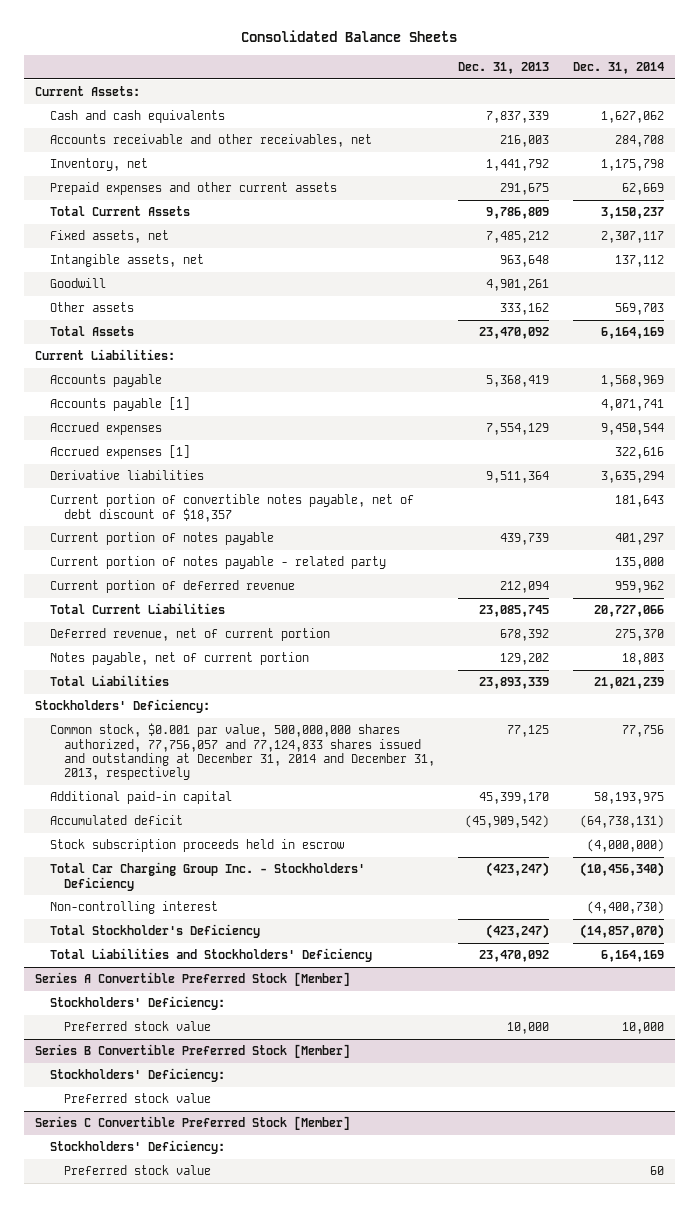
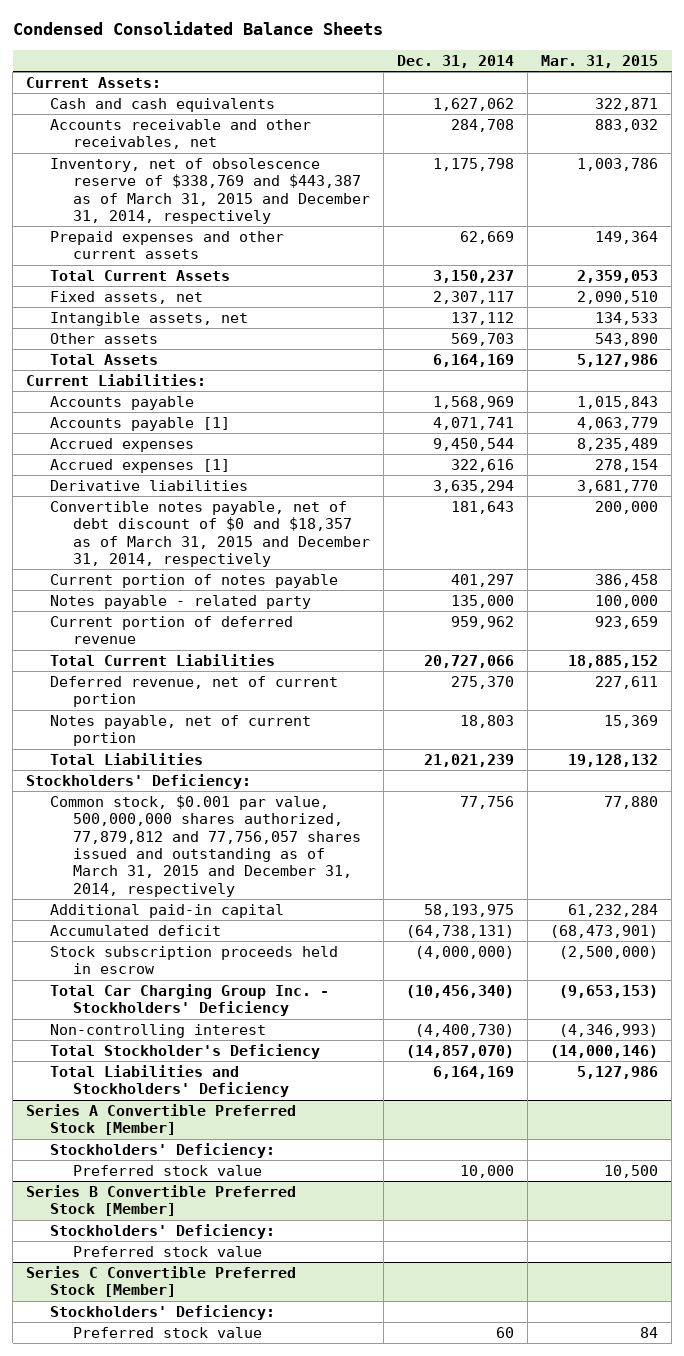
[241,30,458,43] Consolidated Balance Sheets -> [12,21,383,36] Condensed Consolidated Balance Sheets
[458,61,550,74] Dec. 31, 2013 -> none
none -> [541,54,659,68] Mar. 31, 2015
[49,158,148,172] Inventory, net -> [49,157,370,225] Inventory, net of obsolescence reserve of $338,769 and $443,387 as of March 31, 2015 and December 31, 2014, respectively
[49,278,106,289] Goodwill -> none
[49,494,414,522] Current portion of convertible notes payable, net of debt discount of $18,357 -> [49,500,370,568] Convertible notes payable, net of debt discount of $0 and $18,357 as of March 31, 2015 and December 31, 2014, respectively
[49,556,386,570] Current portion of notes payable - related party -> [49,594,311,609] Notes payable - related party
[49,723,435,781] Common stock, $0.001 par value, 500,000,000 shares authorized, 77,756,057 and 77,124,833 shares issued and outstanding at December 31, 2014 and December 31, 2013, respectively -> [49,794,361,897] Common stock, $0.001 par value, 500,000,000 shares authorized, 77,879,812 and 77,756,057 shares issued and outstanding as of March 31, 2015 and December 31, 2014, respectively

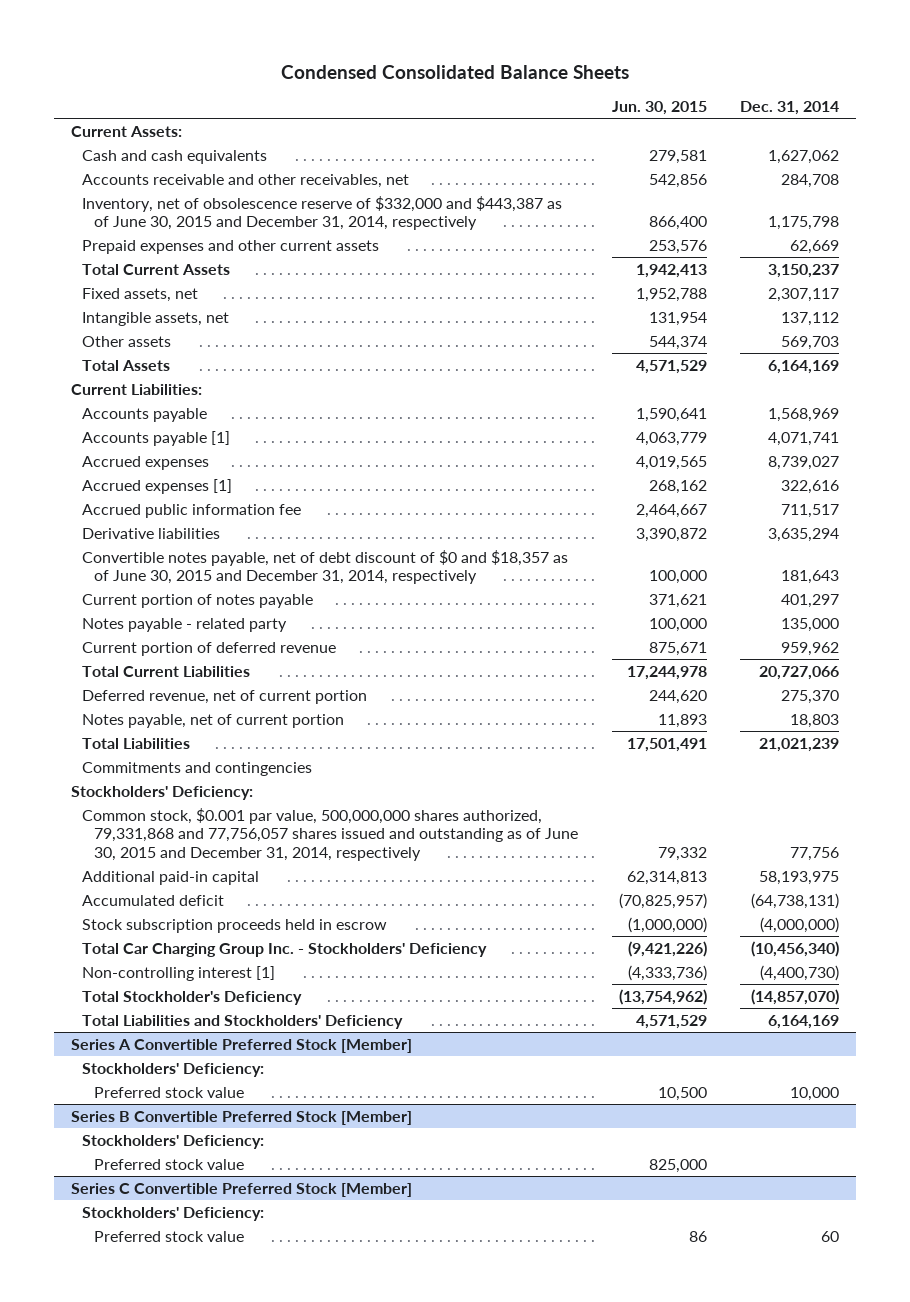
[541,54,659,68] Mar. 31, 2015 -> none
none -> [611,100,707,115] Jun. 30, 2015
[49,157,370,225] Inventory, net of obsolescence reserve of $338,769 and $443,387 as of March 31, 2015 and December 31, 2014, respectively -> [82,195,563,231] Inventory, net of obsolescence reserve of $332,000 and $443,387 as of June 30, 2015 and December 31, 2014, respectively
[432,437,514,451] 9,450,544 -> [768,455,840,470] 8,739,027
none -> [82,503,302,518] Accrued public information fee
[49,500,370,568] Convertible notes payable, net of debt discount of $0 and $18,357 as of March 31, 2015 and December 31, 2014, respectively -> [82,549,569,585] Convertible notes payable, net of debt discount of $0 and $18,357 as of June 30, 2015 and December 31, 2014, respectively
none -> [82,761,313,776] Commitments and contingencies
[49,794,361,897] Common stock, $0.001 par value, 500,000,000 shares authorized, 77,879,812 and 77,756,057 shares issued and outstanding as of March 31, 2015 and December 31, 2014, respectively -> [82,807,579,862] Common stock, $0.001 par value, 500,000,000 shares authorized, 79,331,868 and 77,756,057 shares issued and outstanding as of June 30, 2015 and December 31, 2014, respectively
[49,1023,266,1038] Non-controlling interest -> [82,965,276,981] Non-controlling interest [1]

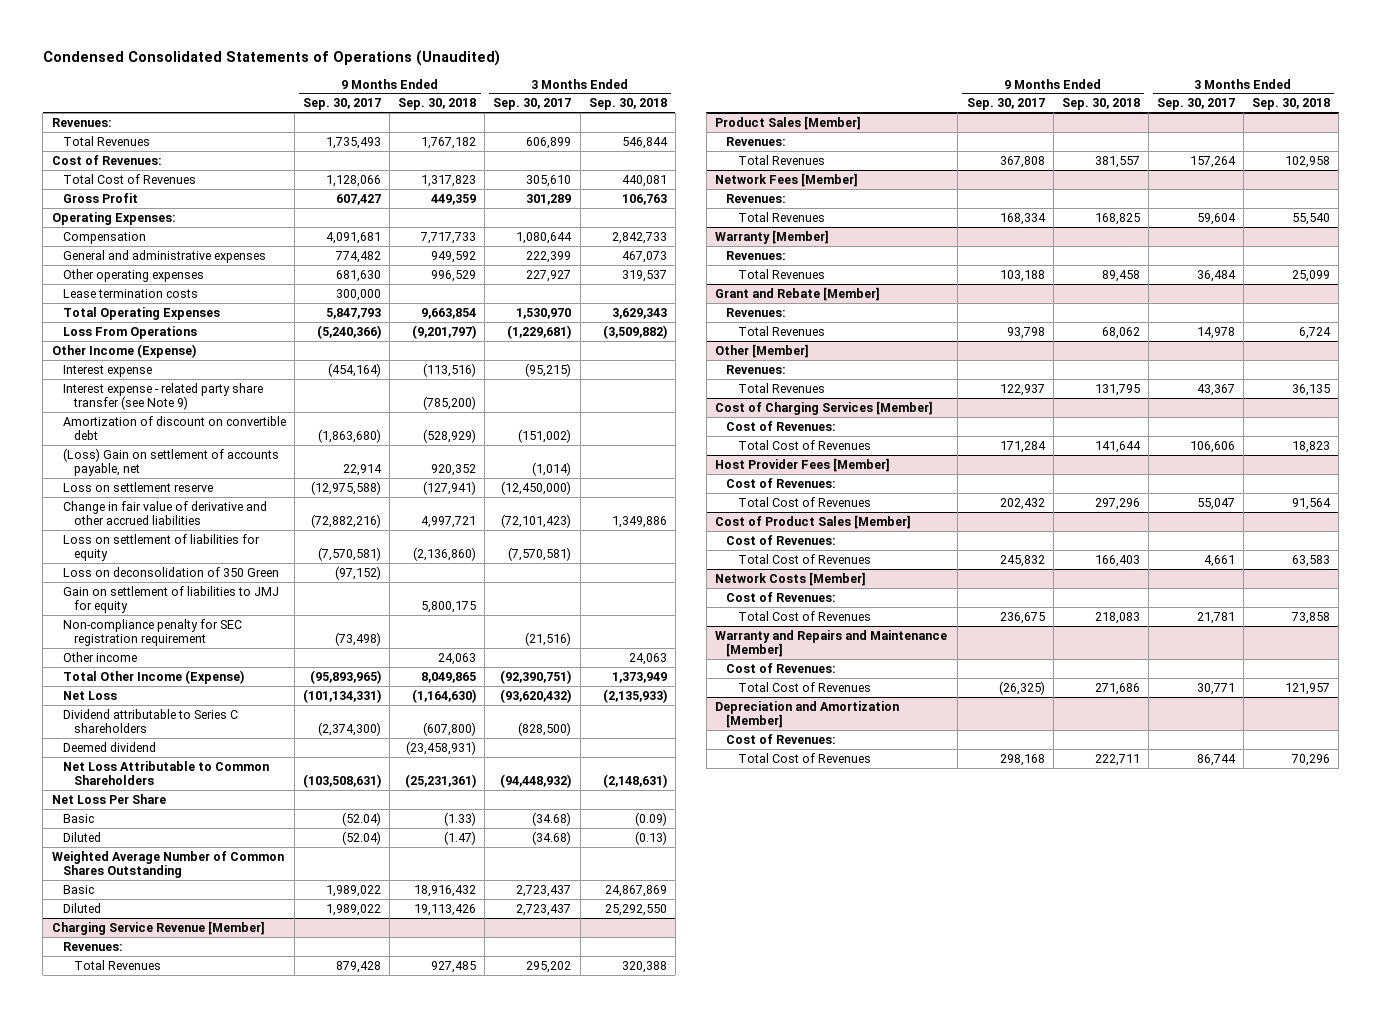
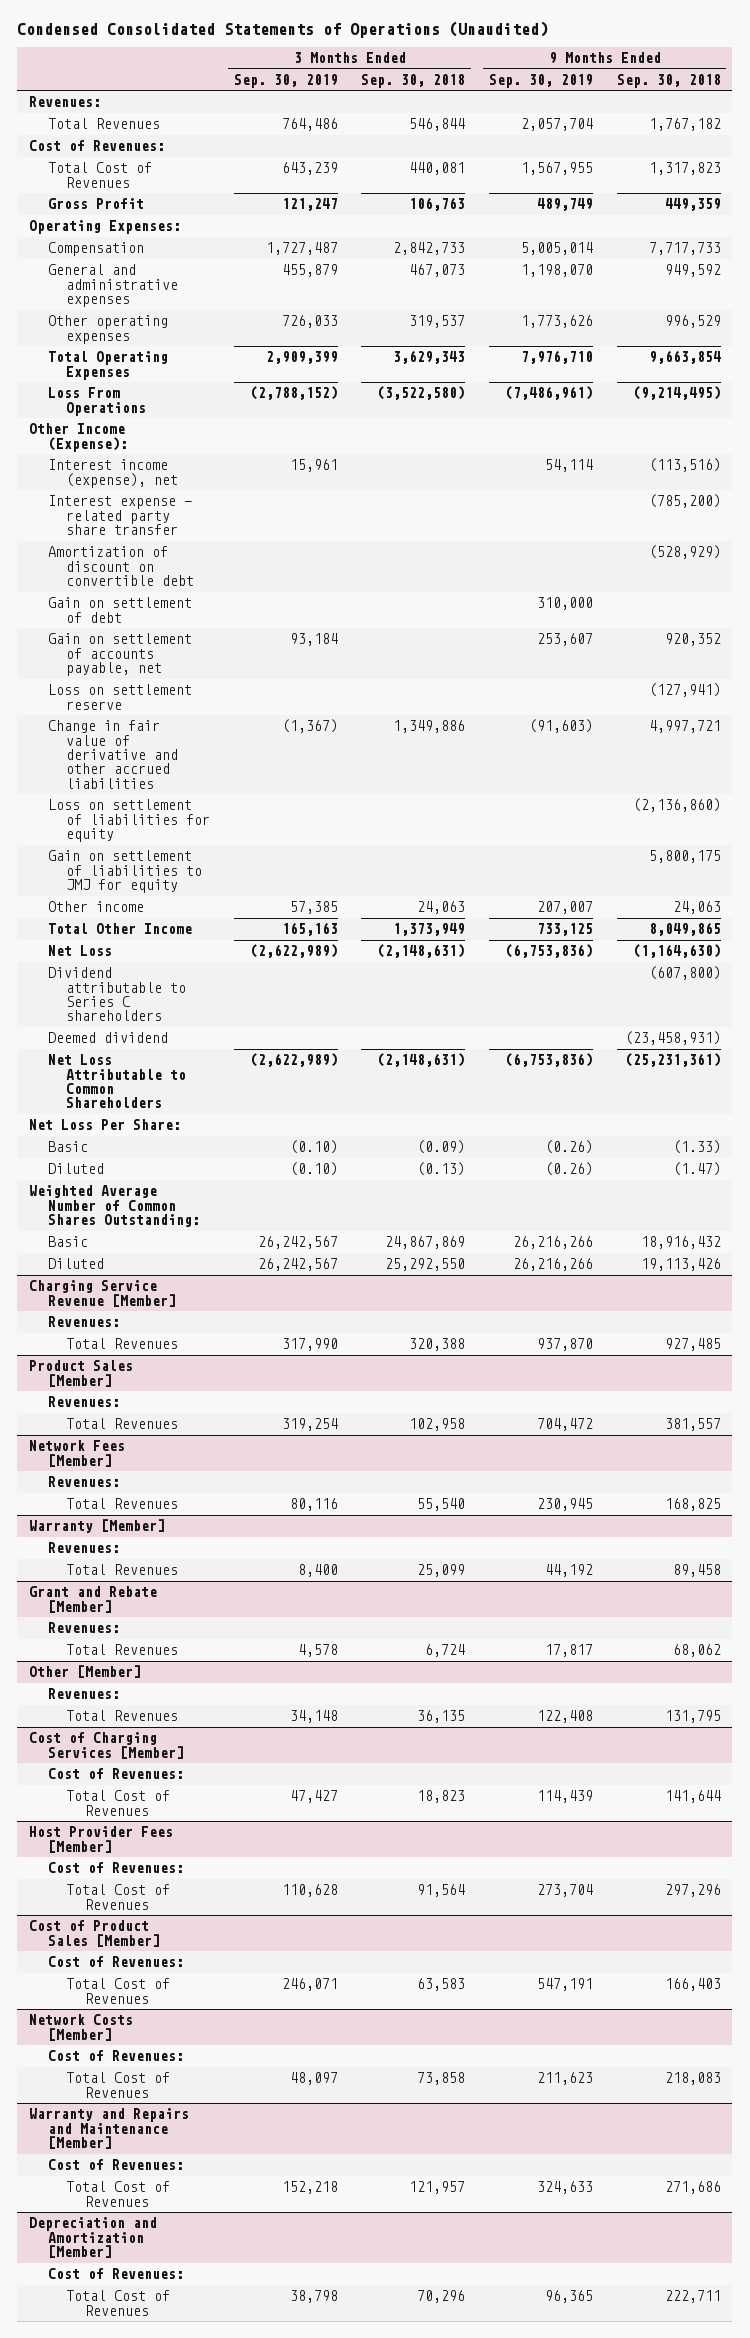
[303,98,382,111] Sep. 30, 2017 -> none
[493,98,572,111] Sep. 30, 2017 -> none
none -> [233,73,338,88] Sep. 30, 2019
none -> [488,73,593,88] Sep. 30, 2019
[62,288,198,298] Lease termination costs -> none
[412,324,477,339] (9,201,797) -> [632,386,721,401] (9,214,495)
[602,324,667,339] (3,509,882) -> [377,386,466,401] (3,522,580)
[51,343,196,358] Other Income (Expense) -> [29,423,128,452] Other Income (Expense):
[62,364,152,377] Interest expense -> [47,459,179,488] Interest income (expense), net
[62,382,263,411] Interest expense - related party share transfer (see Note 9) -> [47,495,192,536] Interest expense - related party share transfer
none -> [47,597,192,623] Gain on settlement of debt
[62,447,279,477] (Loss) Gain on settlement of accounts payable, net -> [47,633,192,677] Gain on settlement of accounts payable, net
[62,566,279,577] Loss on deconsolidation of 350 Green -> none
[62,618,242,647] Non-compliance penalty for SEC registration requirement -> none
[62,669,244,684] Total Other Income (Expense) -> [47,923,192,935] Total Other Income
[602,688,667,703] (2,135,933) -> [377,944,466,959] (2,148,631)
[51,793,166,804] Net Loss Per Share -> [29,1119,182,1131] Net Loss Per Share:
[51,850,284,879] Weighted Average Number of Common Shares Outstanding -> [29,1185,200,1228] Weighted Average Number of Common Shares Outstanding:

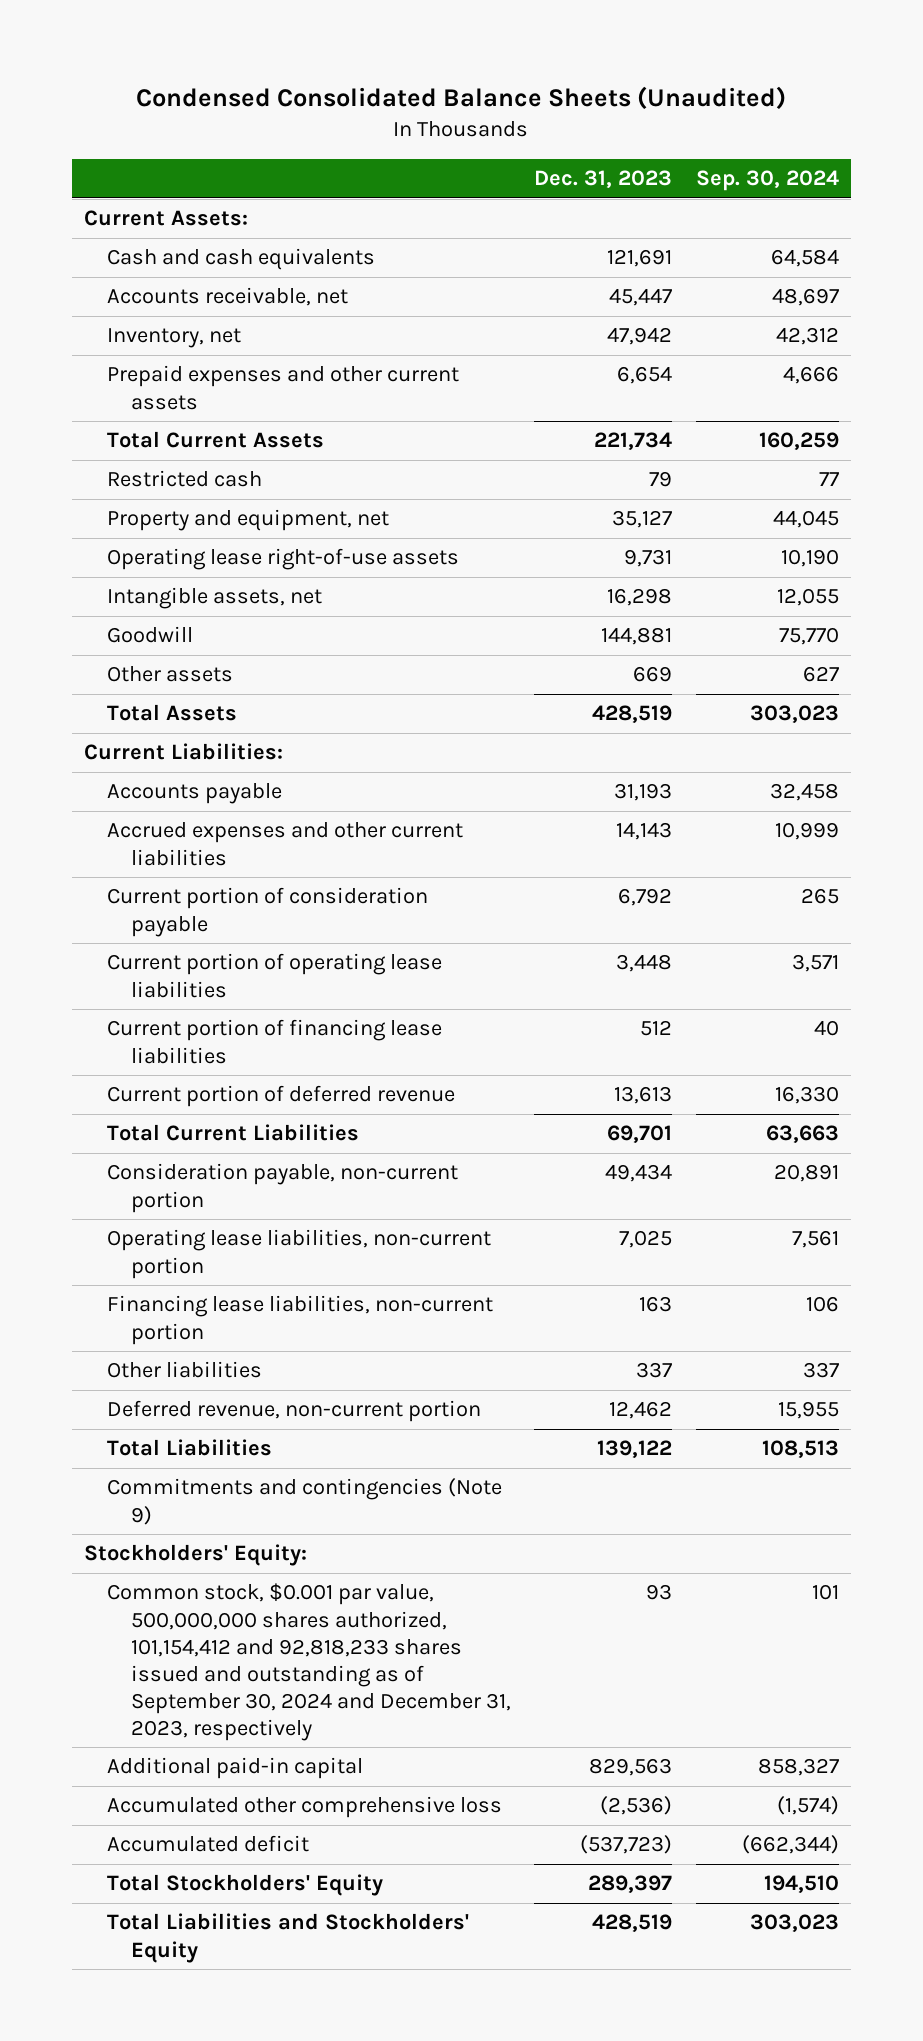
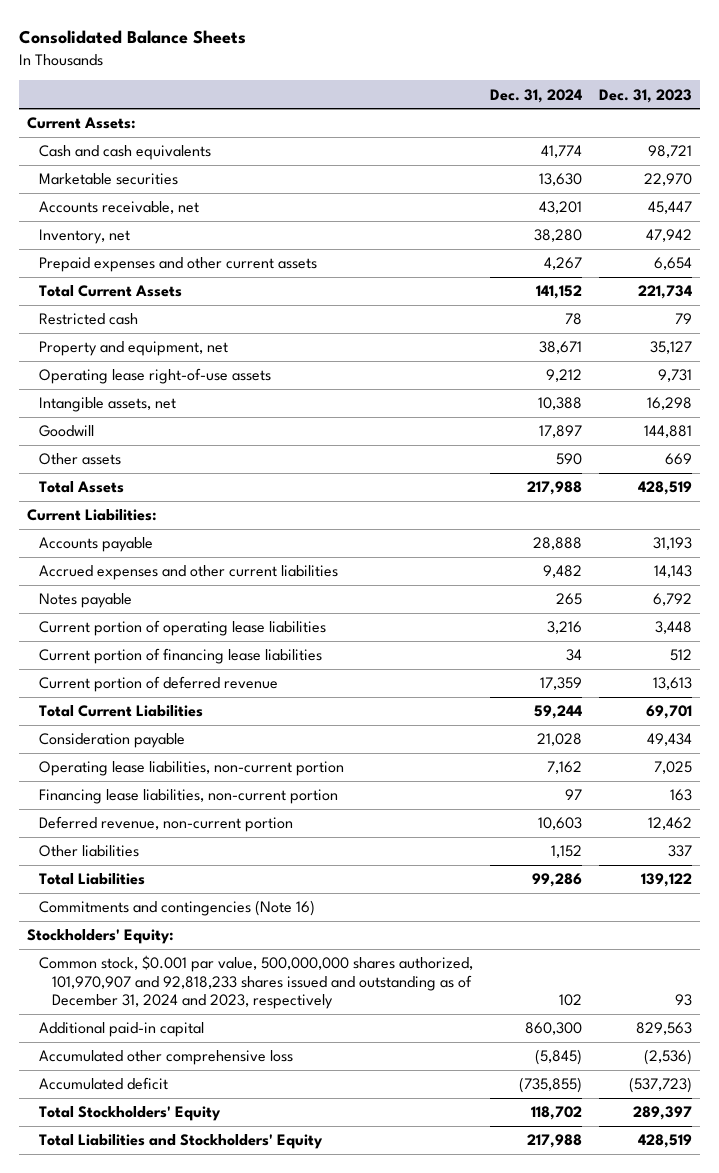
[136,86,787,111] Condensed Consolidated Balance Sheets (Unaudited) -> [18,30,246,45] Consolidated Balance Sheets
[696,170,840,192] Sep. 30, 2024 -> none
none -> [490,88,583,103] Dec. 31, 2024
[607,249,673,268] 121,691 -> [647,145,692,159] 98,721
none -> [39,173,179,186] Marketable securities
[107,887,429,937] Current portion of consideration payable -> [39,593,133,609] Notes payable
[107,1163,459,1213] Consideration payable, non-current portion -> [39,733,186,749] Consideration payable
[107,1361,263,1379] Other liabilities -> [39,845,140,858] Other liabilities
[107,1478,503,1525] Commitments and contingencies (Note 9) -> [39,900,316,917] Commitments and contingencies (Note 16)
[107,1583,511,1741] Common stock, $0.001 par value, 500,000,000 shares authorized, 101,154,412 and 92,818,233 shares issued and outstanding as of September 30, 2024 and December 31, 2023, respectively -> [39,955,474,1009] Common stock, $0.001 par value, 500,000,000 shares authorized, 101,970,907 and 92,818,233 shares issued and outstanding as of December 31, 2024 and 2023, respectively

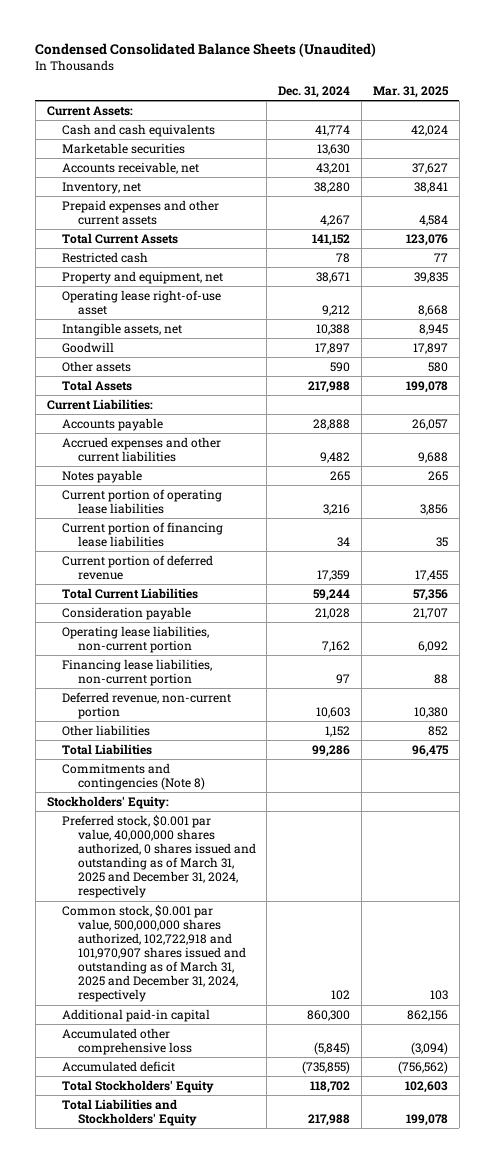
[18,30,246,45] Consolidated Balance Sheets -> [35,42,377,57] Condensed Consolidated Balance Sheets (Unaudited)
[598,88,692,103] Dec. 31, 2023 -> none
none -> [373,86,450,99] Mar. 31, 2025
[39,368,272,385] Operating lease right-of-use assets -> [62,289,222,315] Operating lease right-of-use asset
[39,900,316,917] Commitments and contingencies (Note 16) -> [62,762,205,790] Commitments and contingencies (Note 8)
none -> [62,814,256,899] Preferred stock, $0.001 par value, 40,000,000 shares authorized, 0 shares issued and outstanding as of March 31, 2025 and December 31, 2024, respectively
[39,955,474,1009] Common stock, $0.001 par value, 500,000,000 shares authorized, 101,970,907 and 92,818,233 shares issued and outstanding as of December 31, 2024 and 2023, respectively -> [62,904,246,1003] Common stock, $0.001 par value, 500,000,000 shares authorized, 102,722,918 and 101,970,907 shares issued and outstanding as of March 31, 2025 and December 31, 2024, respectively

